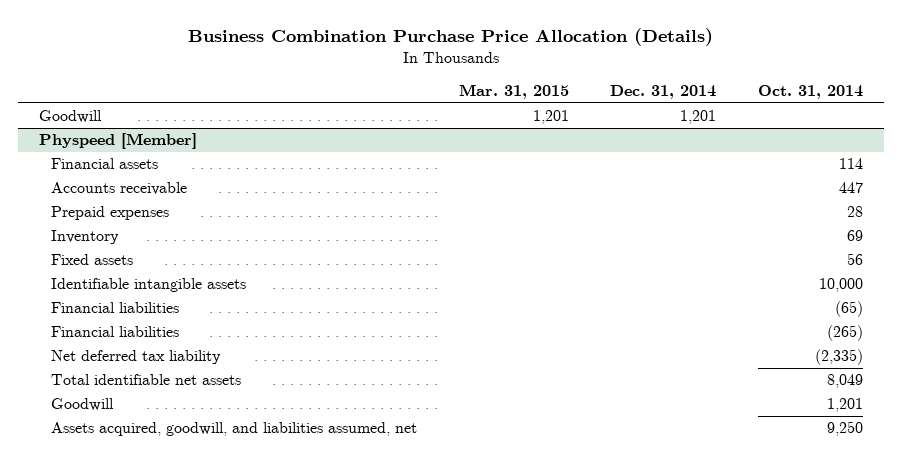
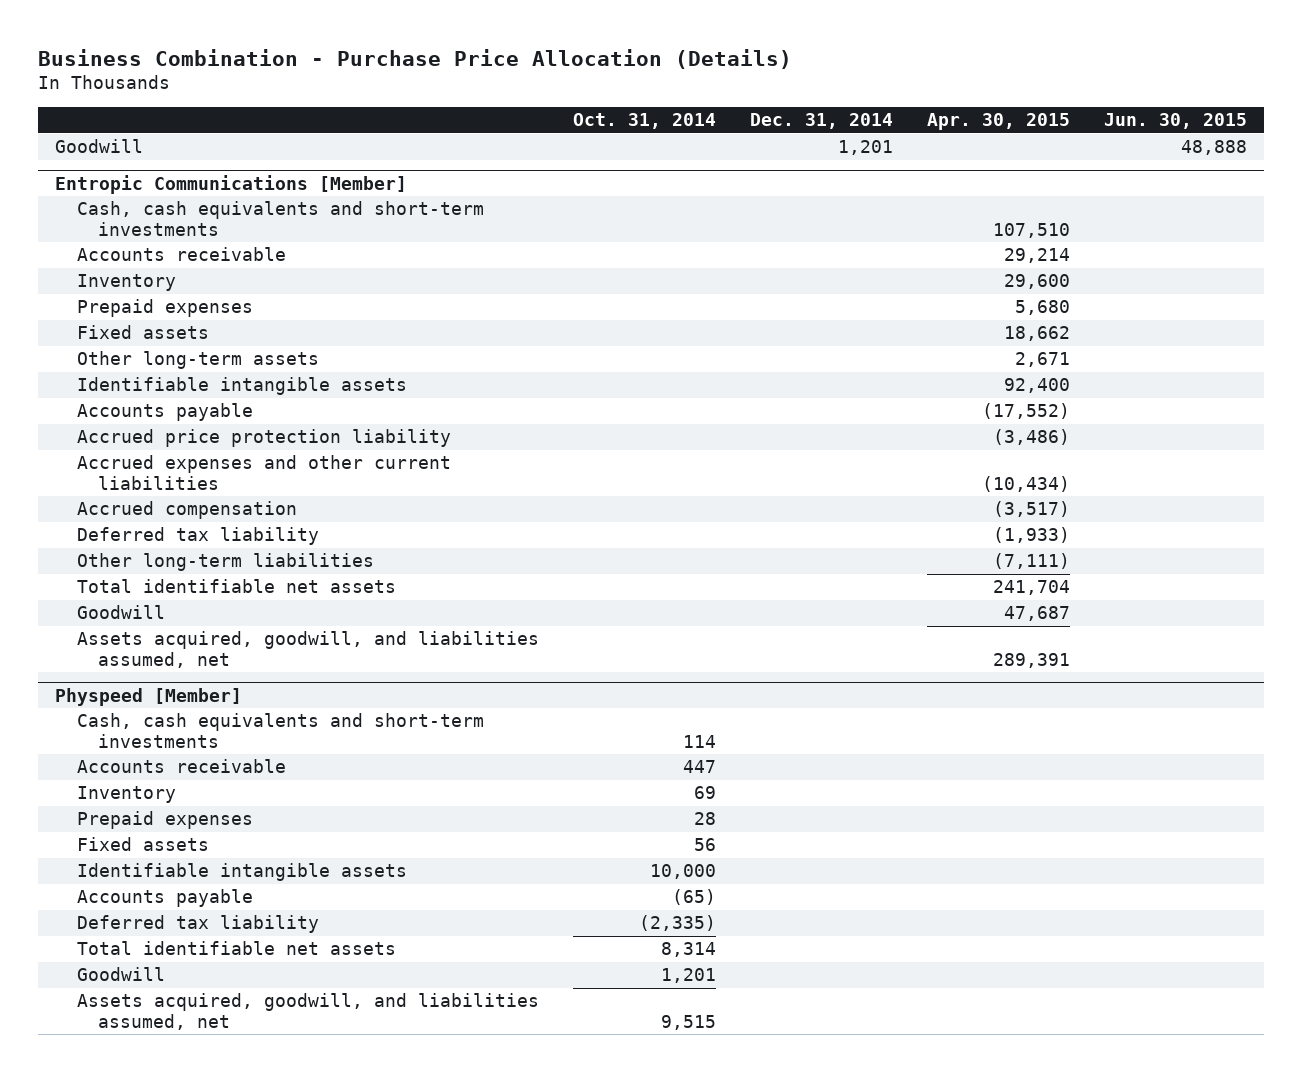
[188,28,714,47] Business Combination Purchase Price Allocation (Details) -> [38,48,793,69] Business Combination - Purchase Price Allocation (Details)
[458,83,569,99] Mar. 31, 2015 -> none
none -> [926,113,1070,131] Apr. 30, 2015
none -> [1103,113,1247,130] Jun. 30, 2015
none -> [55,174,408,194] Entropic Communications [Member]
none -> [76,201,484,236] Cash, cash equivalents and short-term investments
none -> [76,247,286,262] Accounts receivable
none -> [76,274,176,292] Inventory
none -> [76,299,253,318] Prepaid expenses
none -> [76,325,209,340] Fixed assets
none -> [76,351,319,370] Other long-term assets
none -> [76,377,407,396] Identifiable intangible assets
none -> [76,403,253,422] Accounts payable
none -> [76,429,451,448] Accrued price protection liability
none -> [76,455,451,490] Accrued expenses and other current liabilities
none -> [76,501,297,520] Accrued compensation
none -> [76,527,319,546] Deferred tax liability
none -> [76,553,374,572] Other long-term liabilities
none -> [76,579,396,594] Total identifiable net assets
none -> [76,605,165,620] Goodwill
none -> [76,631,539,668] Assets acquired, goodwill, and liabilities assumed, net
[50,158,158,170] Financial assets -> [76,713,484,748] Cash, cash equivalents and short-term investments
[50,206,169,221] Prepaid expenses -> [76,811,253,830] Prepaid expenses
[50,326,179,338] Financial liabilities -> none
[50,302,179,314] Financial liabilities -> [76,889,253,908] Accounts payable
[50,350,221,365] Net deferred tax liability -> [76,915,319,934] Deferred tax liability
[826,374,863,389] 8,049 -> [660,942,716,958] 8,314
[826,421,863,437] 9,250 -> [660,1014,716,1030] 9,515

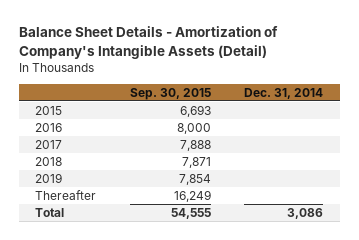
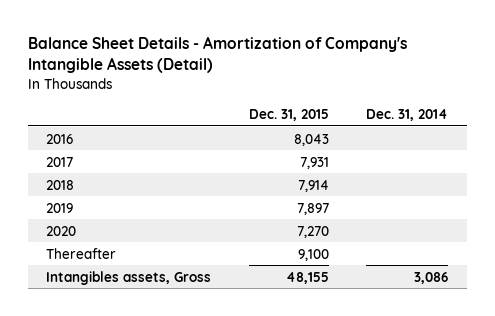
[129,87,211,100] Sep. 30, 2015 -> none
none -> [248,108,329,121] Dec. 31, 2015
[35,105,63,115] 2015 -> none
none -> [46,225,77,236] 2020
[35,207,65,217] Total -> [46,270,212,285] Intangibles assets, Gross

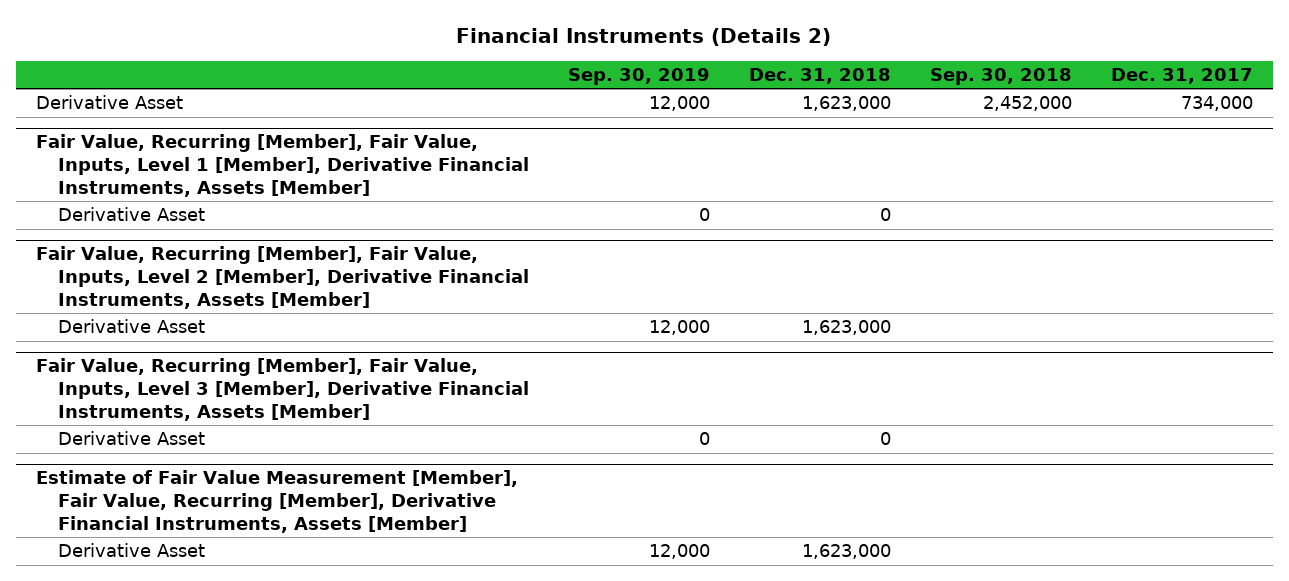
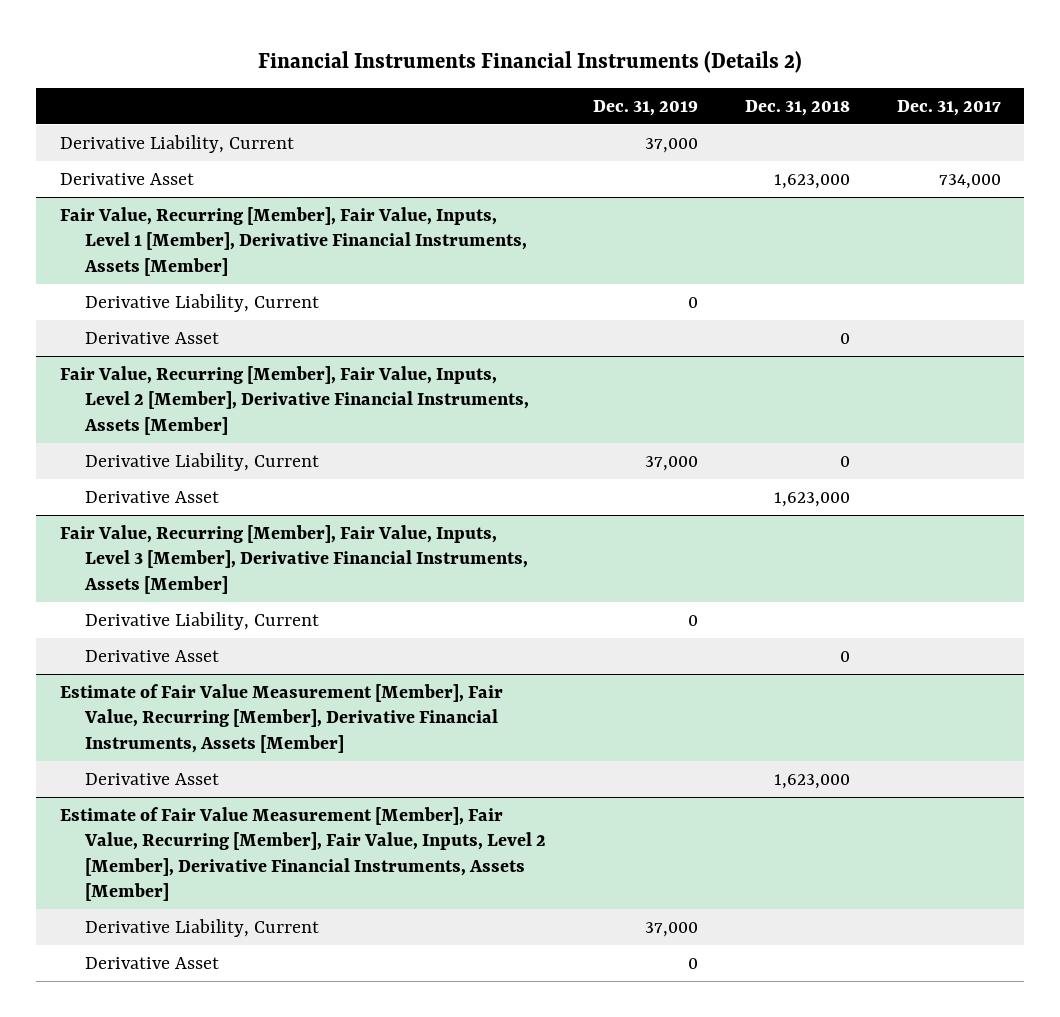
[456,28,832,47] Financial Instruments (Details 2) -> [258,50,803,73] Financial Instruments Financial Instruments (Details 2)
[568,67,711,85] Sep. 30, 2019 -> none
[930,67,1073,85] Sep. 30, 2018 -> none
none -> [592,99,698,116] Dec. 31, 2019
none -> [59,134,294,153] Derivative Liability, Current
none -> [84,293,319,312] Derivative Liability, Current
none -> [84,452,319,471] Derivative Liability, Current
none -> [84,611,319,630] Derivative Liability, Current
none -> [59,806,546,902] Estimate of Fair Value Measurement [Member], Fair Value, Recurring [Member], Fair Value, Inputs, Level 2 [Member], Derivative Financial Instruments, Assets [Member]
none -> [84,918,319,937] Derivative Liability, Current
none -> [84,956,219,969] Derivative Asset

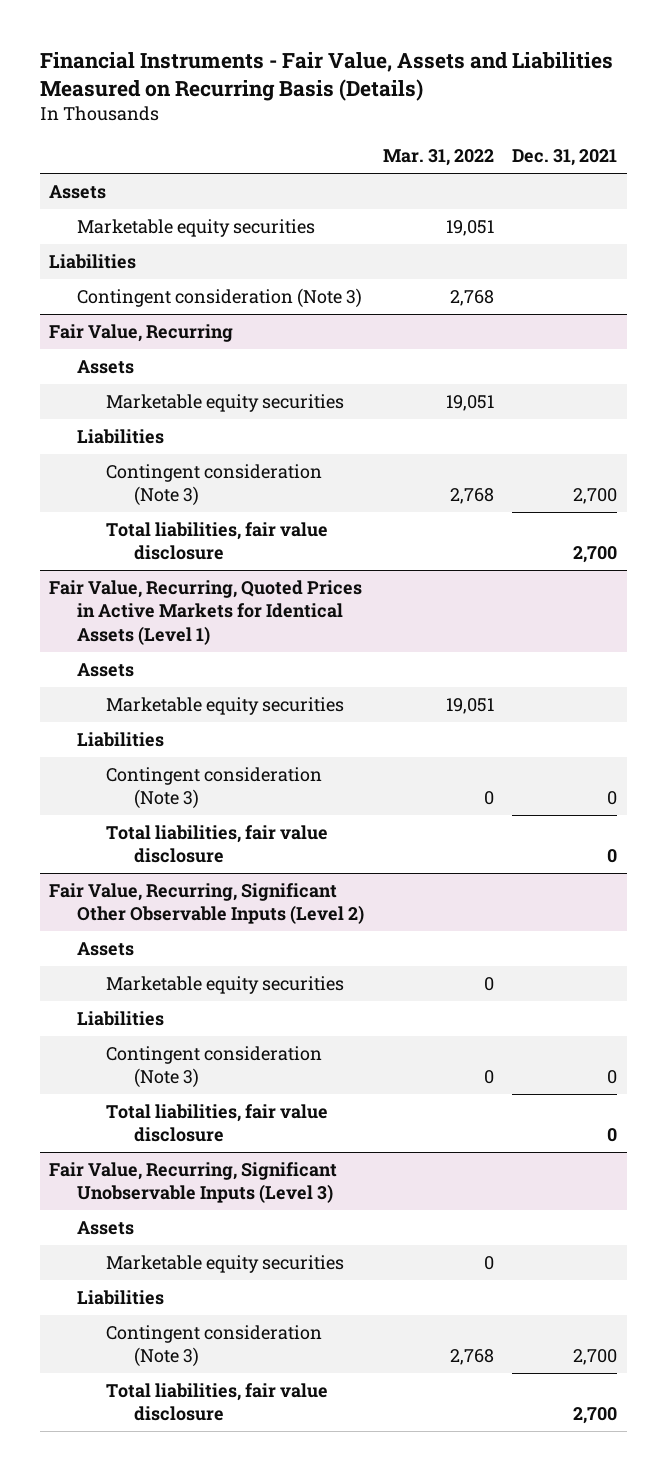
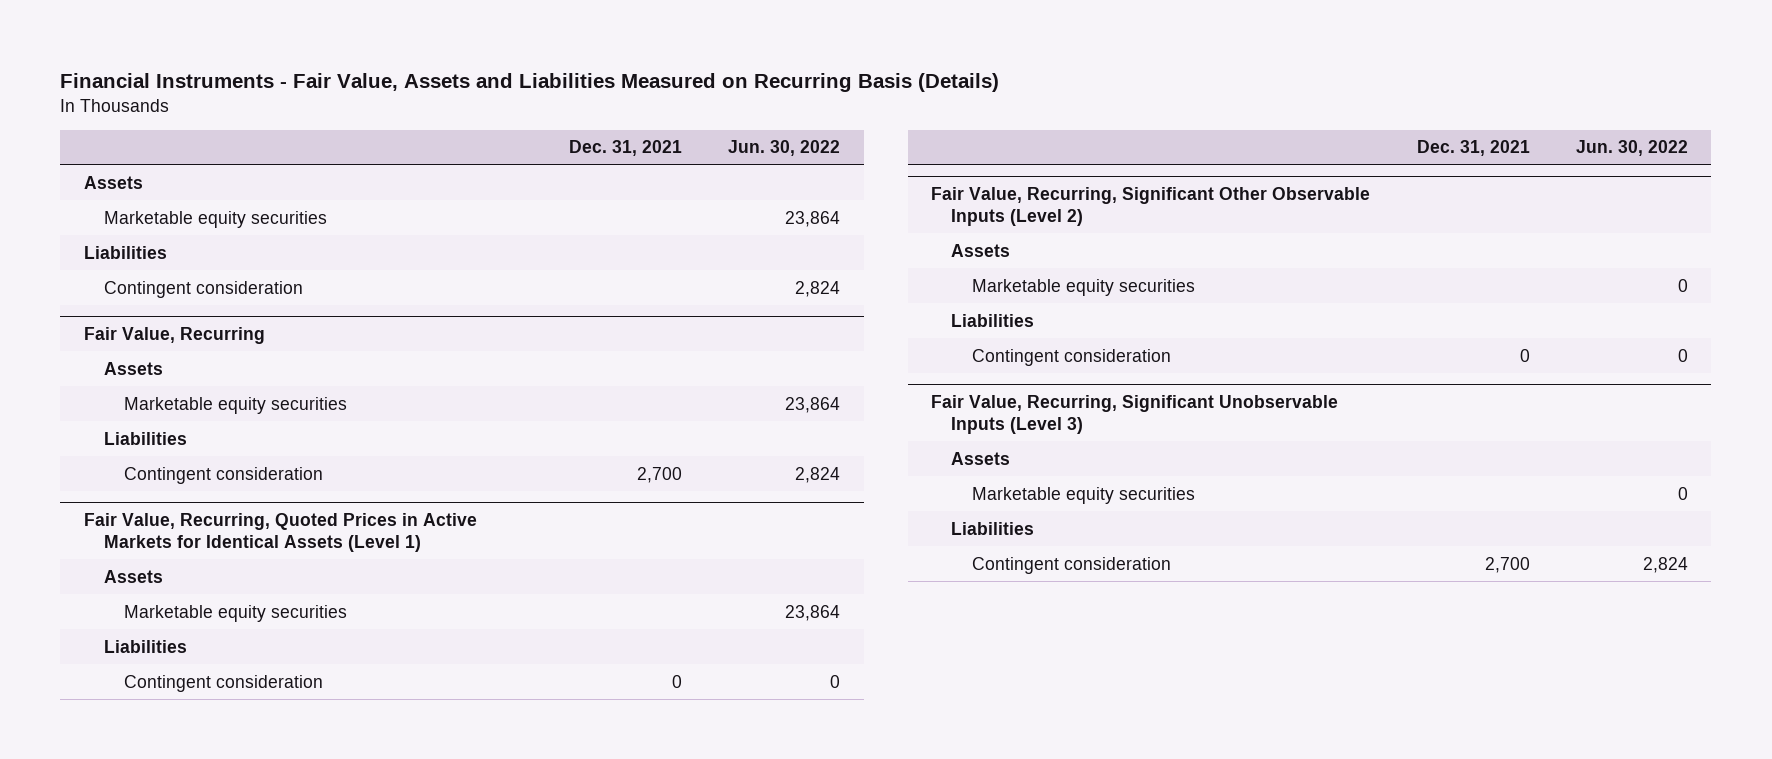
[382,149,494,167] Mar. 31, 2022 -> none
none -> [728,140,841,157] Jun. 30, 2022
[77,288,363,309] Contingent consideration (Note 3) -> [103,280,303,298] Contingent consideration
[105,522,328,561] Total liabilities, fair value disclosure -> none
[105,464,322,507] Contingent consideration (Note 3) -> [123,466,323,484] Contingent consideration
[105,825,328,864] Total liabilities, fair value disclosure -> none
[105,767,322,810] Contingent consideration (Note 3) -> [123,674,323,692] Contingent consideration
[105,1104,328,1143] Total liabilities, fair value disclosure -> none
[105,1046,322,1089] Contingent consideration (Note 3) -> [971,348,1171,366] Contingent consideration
[105,1383,328,1422] Total liabilities, fair value disclosure -> none
[105,1325,322,1368] Contingent consideration (Note 3) -> [971,556,1171,574] Contingent consideration

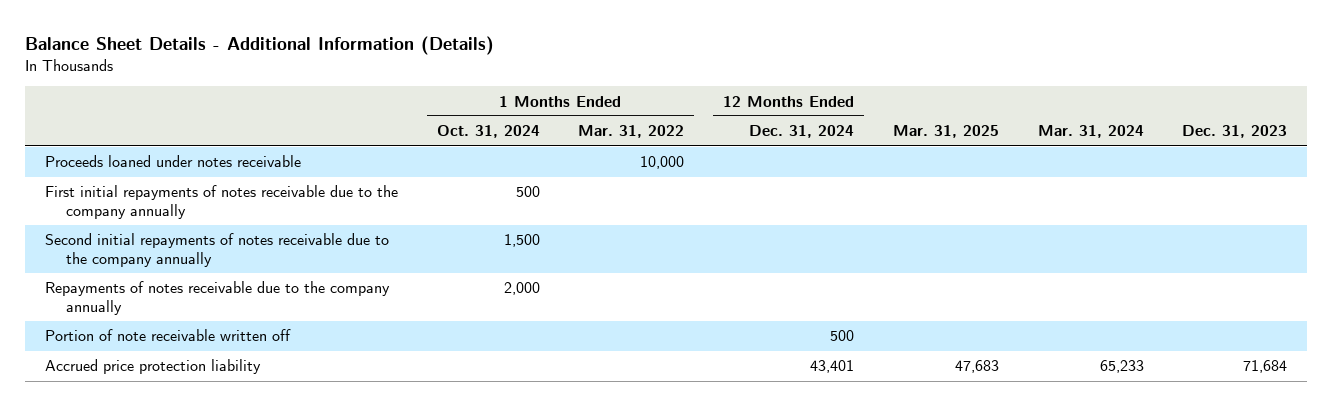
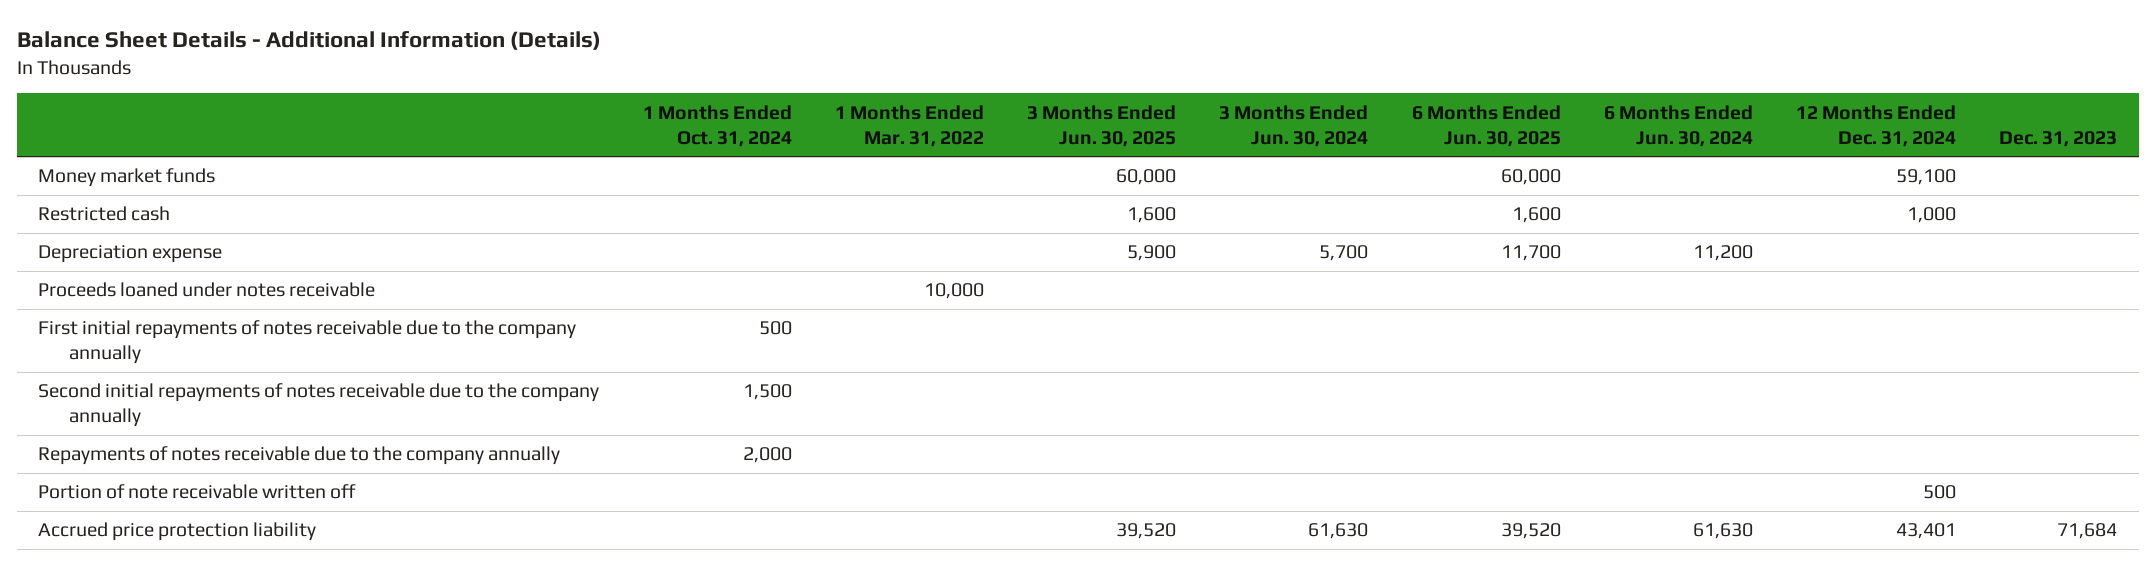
[892,125,999,139] Mar. 31, 2025 -> none
[1037,125,1144,139] Mar. 31, 2024 -> none
none -> [1027,104,1177,147] 3 Months Ended Jun. 30, 2025
none -> [1219,104,1369,147] 3 Months Ended Jun. 30, 2024
none -> [1411,104,1561,147] 6 Months Ended Jun. 30, 2025
none -> [1603,104,1753,147] 6 Months Ended Jun. 30, 2024
none -> [38,168,216,188] Money market funds
none -> [38,206,171,222] Restricted cash
none -> [38,245,223,264] Depreciation expense

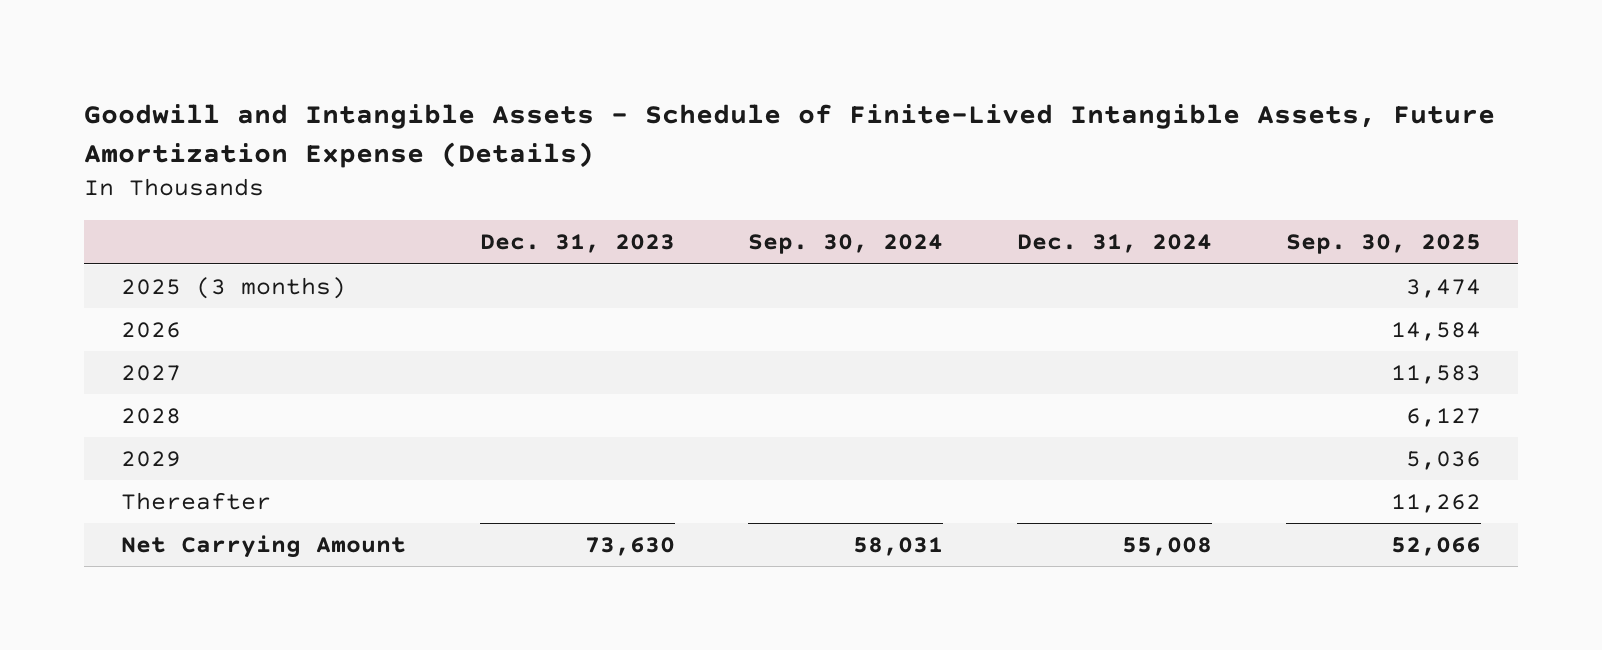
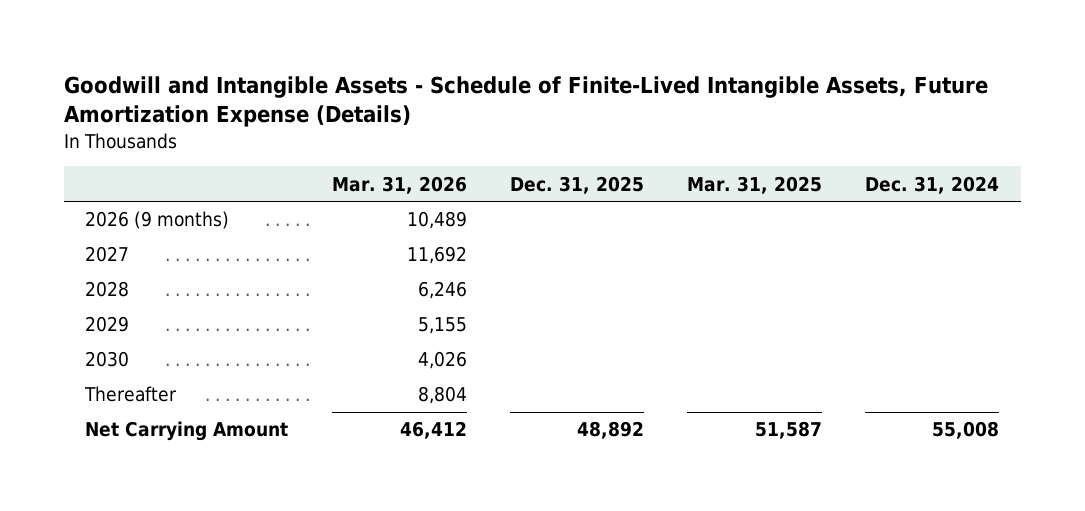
[479,234,675,254] Dec. 31, 2023 -> none
[748,234,944,255] Sep. 30, 2024 -> none
[1285,234,1481,255] Sep. 30, 2025 -> none
none -> [331,175,467,194] Mar. 31, 2026
none -> [509,175,644,194] Dec. 31, 2025
none -> [687,175,823,194] Mar. 31, 2025
[120,322,181,339] 2026 -> none
[120,277,346,300] 2025 (3 months) -> [85,211,230,230] 2026 (9 months)
none -> [85,351,130,368] 2030

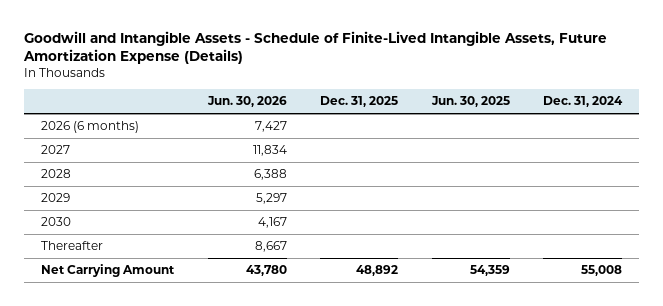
[331,175,467,194] Mar. 31, 2026 -> none
[687,175,823,194] Mar. 31, 2025 -> none
none -> [206,96,287,108] Jun. 30, 2026
none -> [430,96,510,108] Jun. 30, 2025
[85,211,230,230] 2026 (9 months) -> [40,121,139,134] 2026 (6 months)

